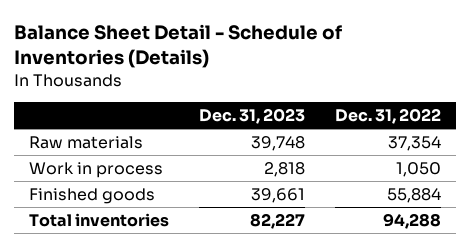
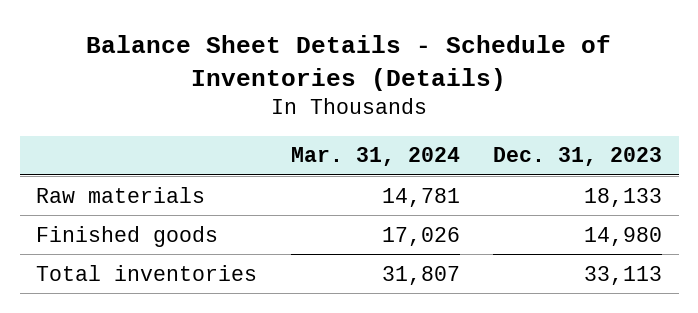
[14,24,343,68] Balance Sheet Detail - Schedule of Inventories (Details) -> [86,34,612,91] Balance Sheet Details - Schedule of Inventories (Details)
[334,107,441,124] Dec. 31, 2022 -> none
none -> [290,147,460,167] Mar. 31, 2024
[29,162,164,179] Work in process -> none
[250,136,305,152] 39,748 -> [584,187,663,207] 18,133
[250,188,305,204] 39,661 -> [584,226,663,246] 14,980
[249,213,305,230] 82,227 -> [584,265,663,285] 33,113

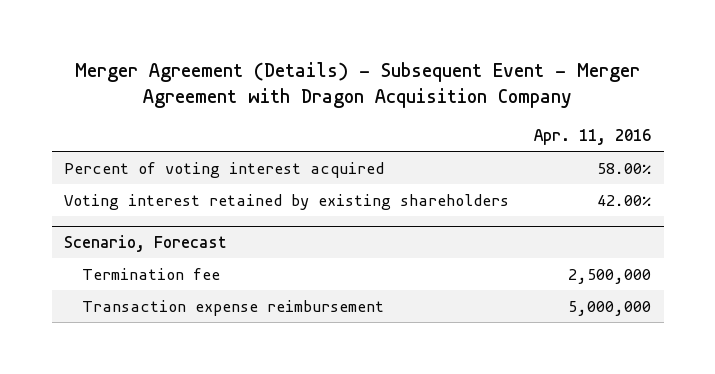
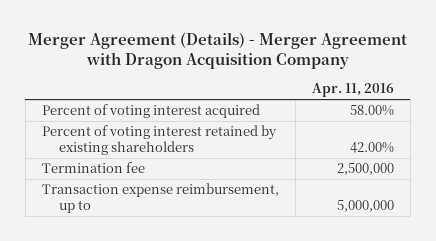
[74,62,640,108] Merger Agreement (Details) - Subsequent Event - Merger Agreement with Dragon Acquisition Company -> [27,32,407,70] Merger Agreement (Details) - Merger Agreement with Dragon Acquisition Company
[64,234,228,252] Scenario, Forecast -> none
[64,193,510,210] Voting interest retained by existing shareholders -> [41,125,277,155] Percent of voting interest retained by existing shareholders
[81,299,384,316] Transaction expense reimbursement -> [41,183,279,213] Transaction expense reimbursement, up to

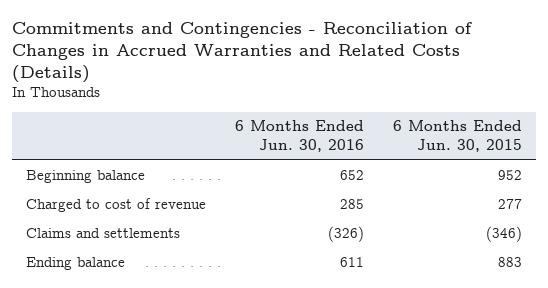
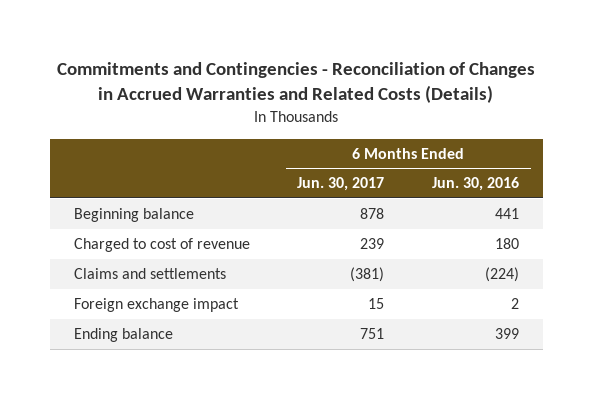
[392,120,522,152] 6 Months Ended Jun. 30, 2015 -> none
none -> [297,177,385,192] Jun. 30, 2017
[340,169,365,180] 652 -> [494,208,519,220] 441
[340,198,365,209] 285 -> [494,238,519,250] 180
[328,225,365,242] (326) -> [484,267,519,283] (224)
none -> [73,298,239,313] Foreign exchange impact
[340,256,365,267] 611 -> [494,328,519,340] 399

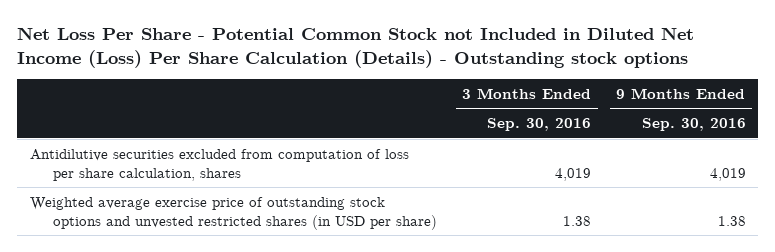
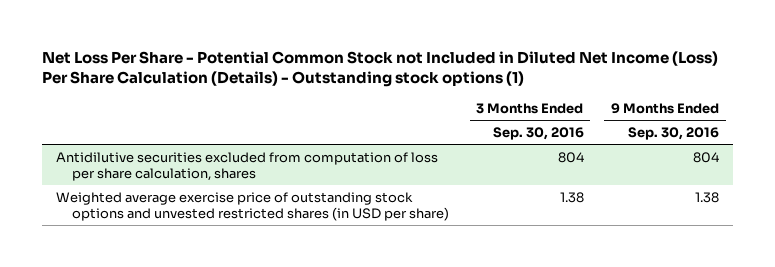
[16,27,694,69] Net Loss Per Share - Potential Common Stock not Included in Diluted Net Income (Loss) Per Share Calculation (Details) - Outstanding stock options -> [42,50,719,88] Net Loss Per Share - Potential Common Stock not Included in Diluted Net Income (Loss) Per Share Calculation (Details) - Outstanding stock options (1)
[555,168,592,182] 4,019 -> [557,151,584,163] 804
[709,168,746,182] 4,019 -> [693,151,720,163] 804

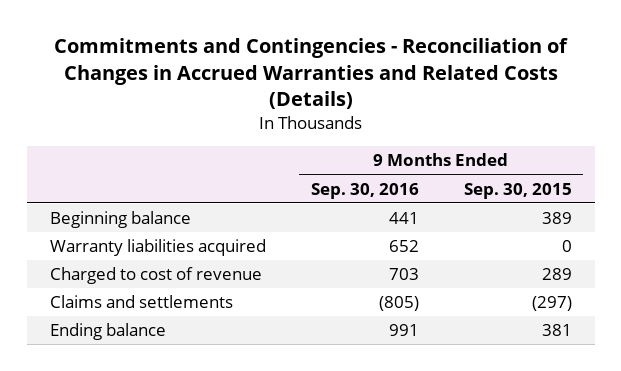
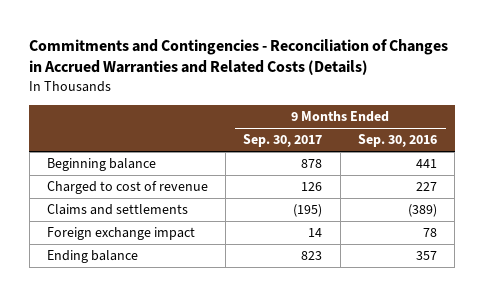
[463,182,572,199] Sep. 30, 2015 -> none
none -> [243,134,323,148] Sep. 30, 2017
[49,239,266,257] Warranty liabilities acquired -> none
[388,268,419,281] 703 -> [415,182,437,192] 227
[378,296,419,312] (805) -> [407,204,437,218] (389)
none -> [47,227,196,241] Foreign exchange impact
[388,324,419,337] 991 -> [415,251,437,261] 357

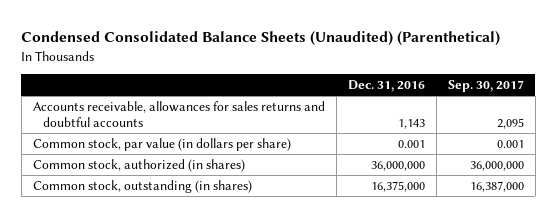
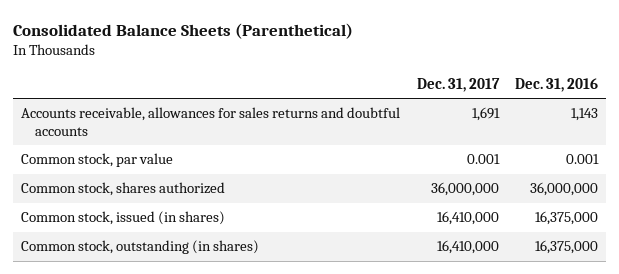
[21,31,501,47] Condensed Consolidated Balance Sheets (Unaudited) (Parenthetical) -> [13,22,354,39] Consolidated Balance Sheets (Parenthetical)
[447,80,524,93] Sep. 30, 2017 -> none
none -> [416,78,500,93] Dec. 31, 2017
[32,137,291,151] Common stock, par value (in dollars per share) -> [21,153,174,168] Common stock, par value
[32,158,245,172] Common stock, authorized (in shares) -> [21,182,226,197] Common stock, shares authorized
none -> [21,211,226,226] Common stock, issued (in shares)

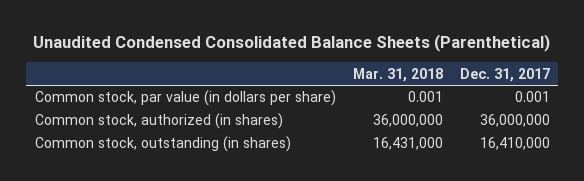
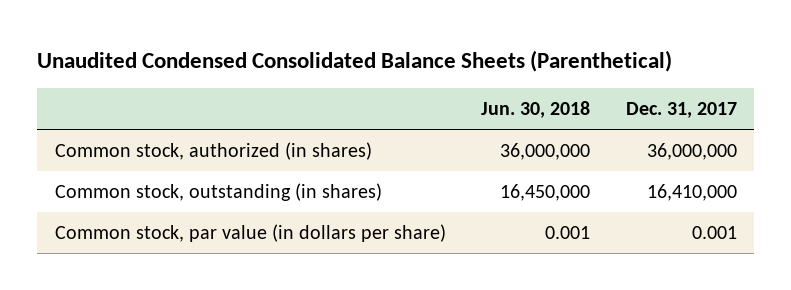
[352,67,443,82] Mar. 31, 2018 -> none
none -> [481,101,591,119] Jun. 30, 2018
[34,90,336,107] Common stock, par value (in dollars per share) -> [54,224,446,243] Common stock, par value (in dollars per share)

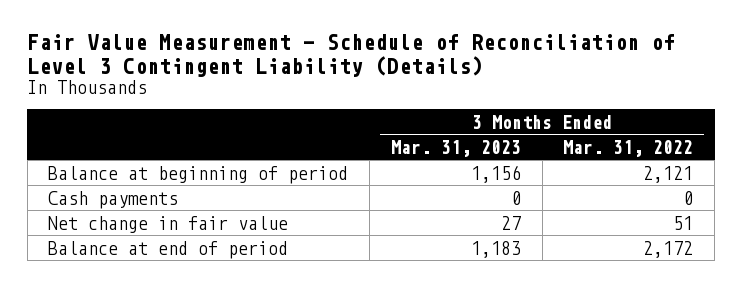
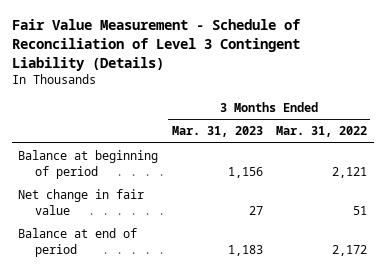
[48,190,179,209] Cash payments -> none

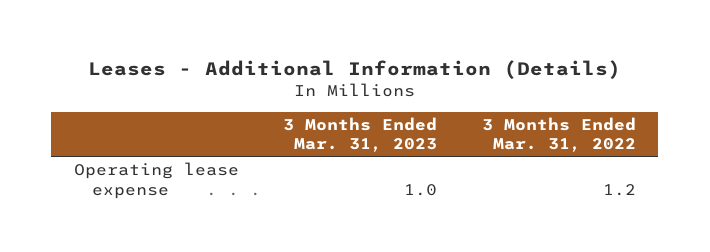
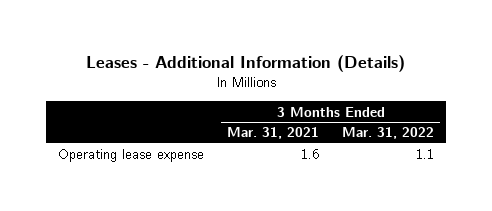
[283,116,438,153] 3 Months Ended Mar. 31, 2023 -> none
none -> [227,127,320,140] Mar. 31, 2021
[603,183,637,196] 1.2 -> [416,149,435,160] 1.1

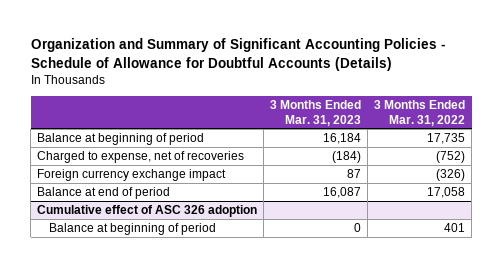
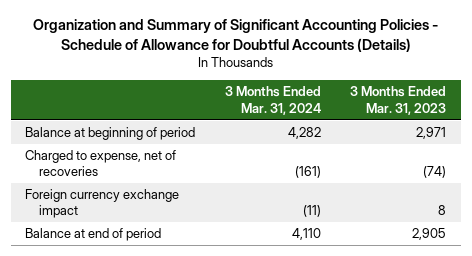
[374,99,466,126] 3 Months Ended Mar. 31, 2022 -> none
none -> [224,86,321,115] 3 Months Ended Mar. 31, 2024
[37,205,258,218] Cumulative effect of ASC 326 adoption -> none
[49,223,217,236] Balance at beginning of period -> none
[323,133,362,145] 16,184 -> [416,127,447,140] 2,971
[332,151,362,164] (184) -> [423,166,447,179] (74)
[347,169,362,179] 87 -> [438,205,447,216] 8
[323,187,362,199] 16,087 -> [412,228,447,241] 2,905

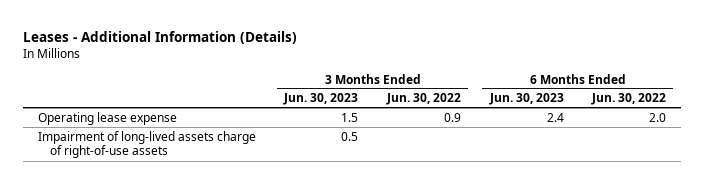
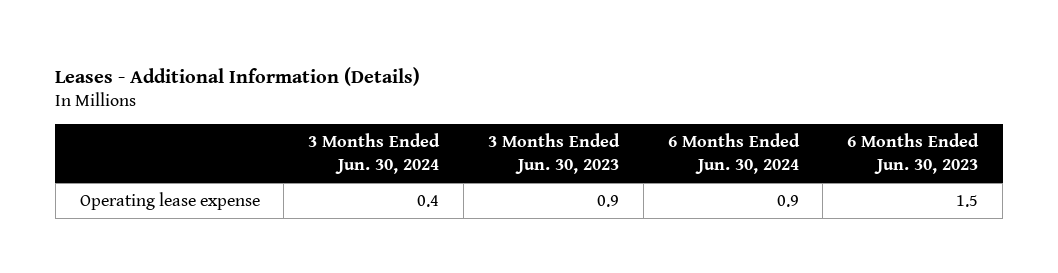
[385,93,461,106] Jun. 30, 2022 -> none
[591,93,667,106] Jun. 30, 2022 -> none
none -> [308,133,441,174] 3 Months Ended Jun. 30, 2024
none -> [667,133,800,174] 6 Months Ended Jun. 30, 2024
[37,130,256,159] Impairment of long-lived assets charge of right-of-use assets -> none
[341,112,359,122] 1.5 -> [596,195,619,208] 0.9
[546,112,564,122] 2.4 -> [956,195,979,208] 1.5

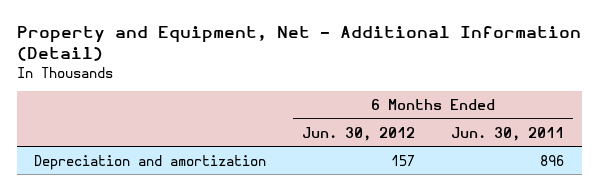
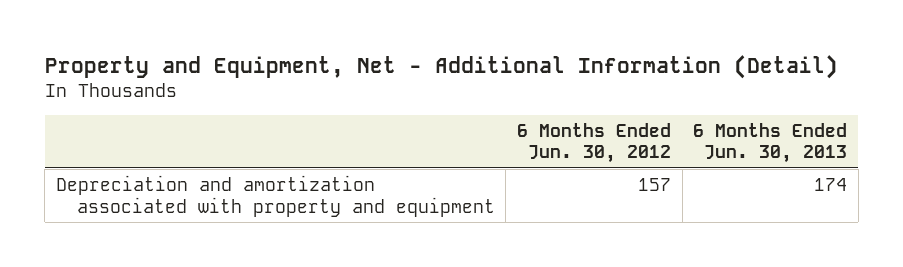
[450,126,564,141] Jun. 30, 2011 -> none
none -> [693,122,848,164] 6 Months Ended Jun. 30, 2013
[34,154,267,170] Depreciation and amortization -> [55,175,495,217] Depreciation and amortization associated with property and equipment

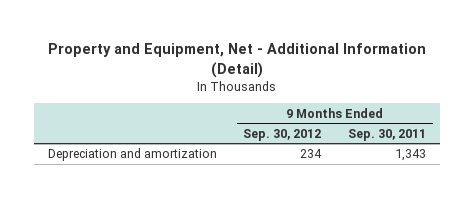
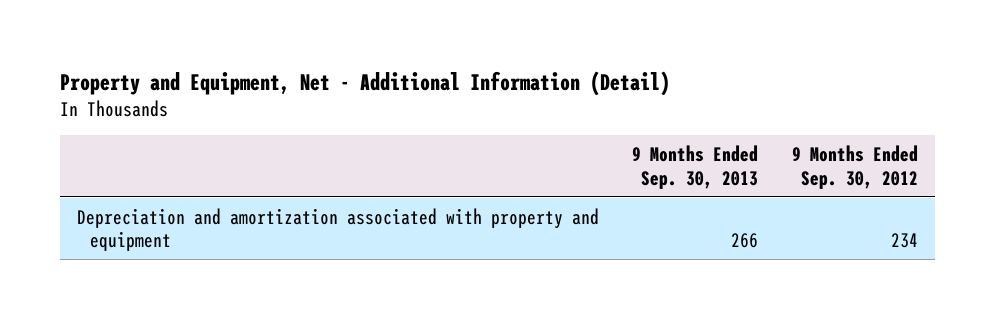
[348,128,427,141] Sep. 30, 2011 -> none
none -> [632,145,759,189] 9 Months Ended Sep. 30, 2013
[47,148,217,162] Depreciation and amortization -> [76,207,599,252] Depreciation and amortization associated with property and equipment

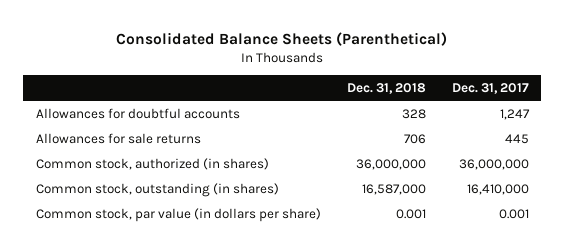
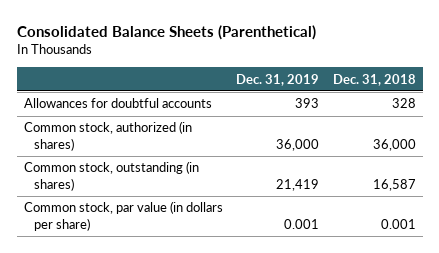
[451,83,529,95] Dec. 31, 2017 -> none
none -> [236,73,320,86] Dec. 31, 2019
[36,132,202,144] Allowances for sale returns -> none
[355,158,426,170] 36,000,000 -> [372,138,416,151] 36,000
[361,183,426,195] 16,587,000 -> [372,178,416,191] 16,587

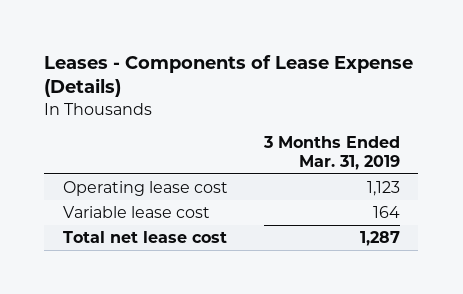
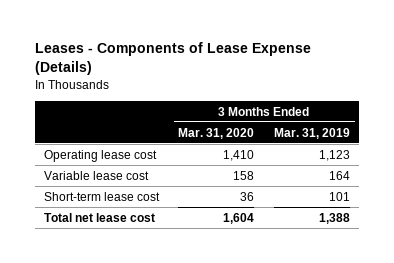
none -> [178,127,255,139] Mar. 31, 2020
none -> [44,191,161,201] Short-term lease cost
[360,230,401,246] 1,287 -> [318,212,350,224] 1,388

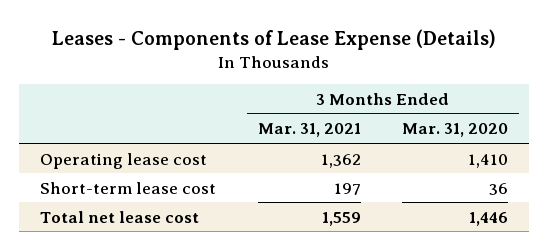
[273,127,350,139] Mar. 31, 2019 -> none
none -> [257,123,361,138] Mar. 31, 2021
[44,170,150,180] Variable lease cost -> none
[223,212,255,224] 1,604 -> [469,211,509,226] 1,446

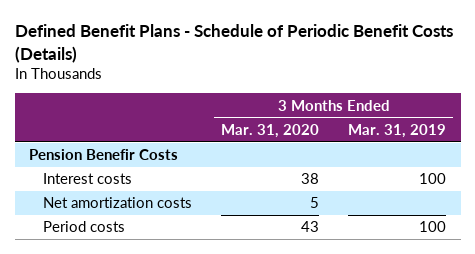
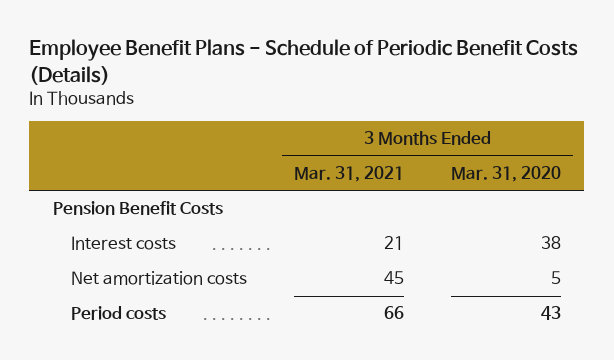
[14,24,453,63] Defined Benefit Plans - Schedule of Periodic Benefit Costs (Details) -> [29,39,579,85] Employee Benefit Plans - Schedule of Periodic Benefit Costs (Details)
[348,123,447,138] Mar. 31, 2019 -> none
none -> [294,165,405,182] Mar. 31, 2021
[29,149,179,161] Pension Benefir Costs -> [52,201,223,216] Pension Benefit Costs

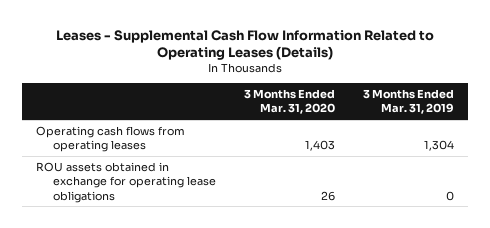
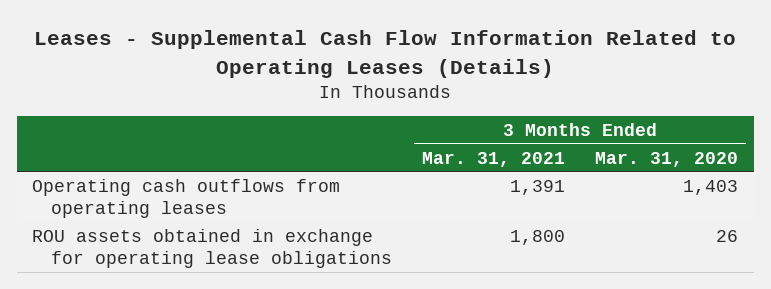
[362,89,454,115] 3 Months Ended Mar. 31, 2019 -> none
none -> [421,151,565,167] Mar. 31, 2021
[36,126,186,153] Operating cash flows from operating leases -> [32,178,341,219] Operating cash outflows from operating leases

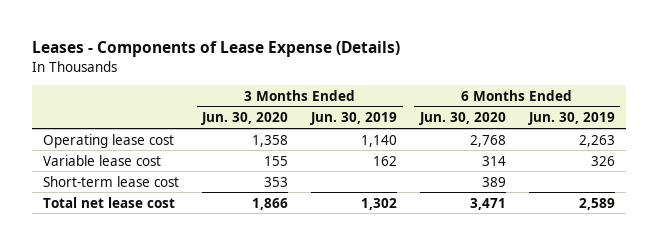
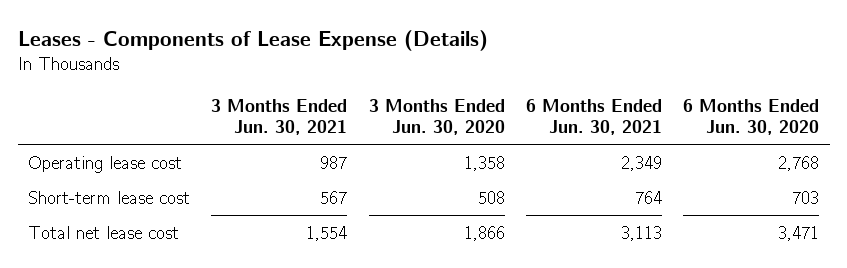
[309,112,397,126] Jun. 30, 2019 -> none
[527,112,615,126] Jun. 30, 2019 -> none
none -> [211,98,348,135] 3 Months Ended Jun. 30, 2021
none -> [525,98,662,135] 6 Months Ended Jun. 30, 2021
[43,154,162,166] Variable lease cost -> none
[264,176,289,187] 353 -> [477,190,505,204] 508
[481,176,506,187] 389 -> [791,190,819,204] 703

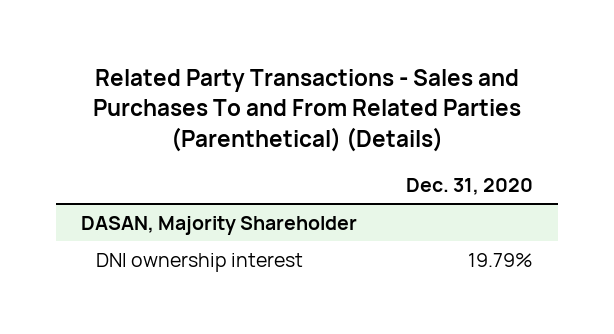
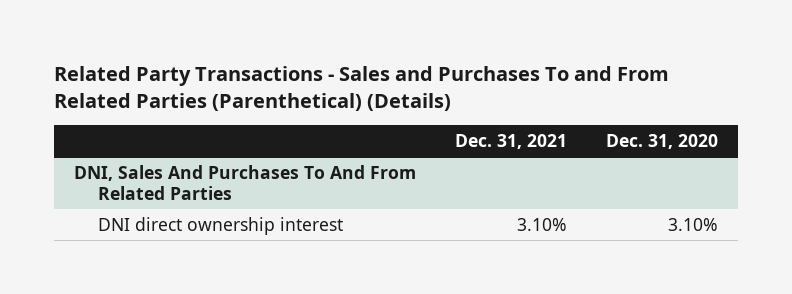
none -> [454,133,567,149] Dec. 31, 2021
[80,215,357,235] DASAN, Majority Shareholder -> none
none -> [73,164,416,200] DNI, Sales And Purchases To And From Related Parties
[96,252,304,272] DNI ownership interest -> [97,216,343,235] DNI direct ownership interest
[468,252,534,267] 19.79% -> [667,217,718,231] 3.10%

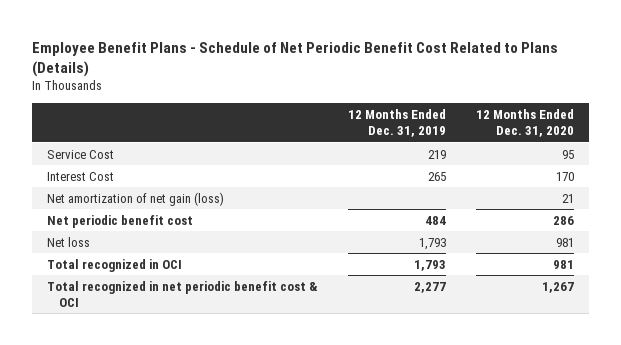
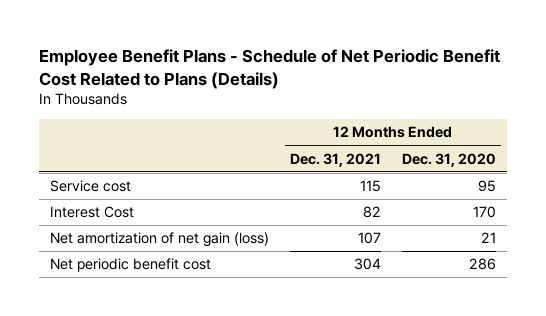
[348,109,447,138] 12 Months Ended Dec. 31, 2019 -> none
none -> [289,152,381,167] Dec. 31, 2021
[47,149,115,159] Service Cost -> [49,180,131,193] Service cost
[47,236,91,247] Net loss -> none
[47,258,183,272] Total recognized in OCI -> none
[47,280,319,307] Total recognized in net periodic benefit cost & OCI -> none

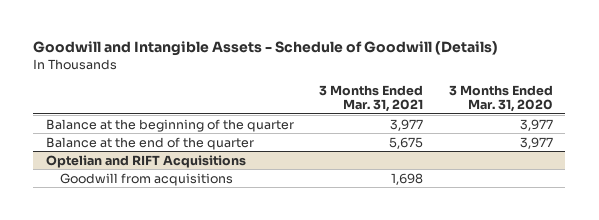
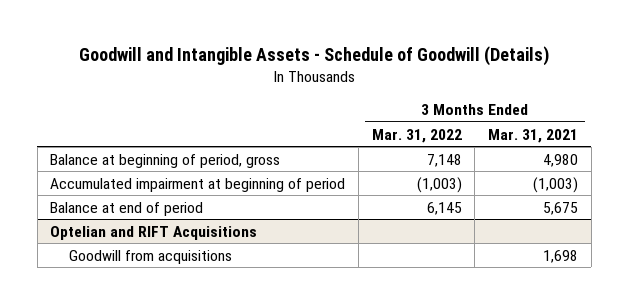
[448,84,553,113] 3 Months Ended Mar. 31, 2020 -> none
none -> [371,128,462,143] Mar. 31, 2022
[45,136,254,150] Balance at the end of the quarter -> none
none -> [50,153,281,168] Balance at beginning of period, gross
none -> [50,177,346,192] Accumulated impairment at beginning of period
[45,118,294,132] Balance at the beginning of the quarter -> [50,201,204,216] Balance at end of period
[390,118,424,131] 3,977 -> [543,201,579,215] 5,675

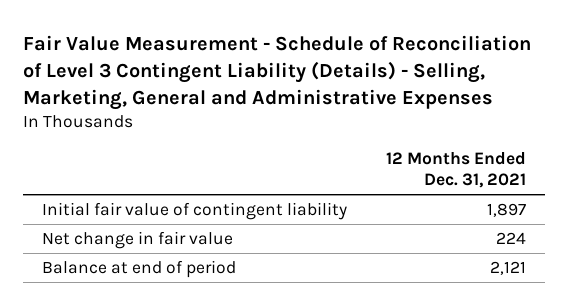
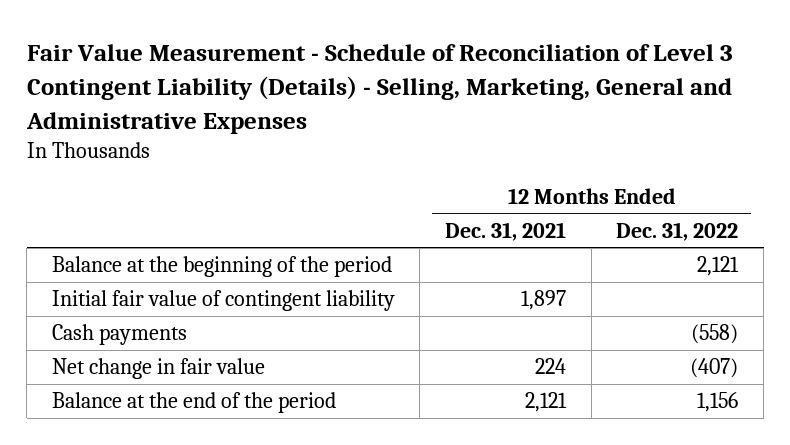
none -> [616,222,739,242] Dec. 31, 2022
none -> [51,256,392,278] Balance at the beginning of the period
none -> [51,324,187,346] Cash payments
[42,260,237,279] Balance at end of period -> [51,392,336,414] Balance at the end of the period

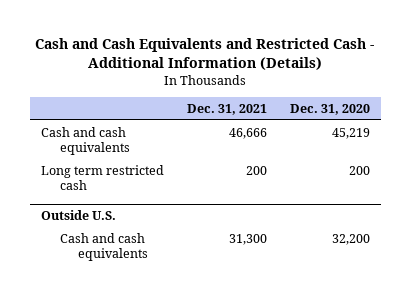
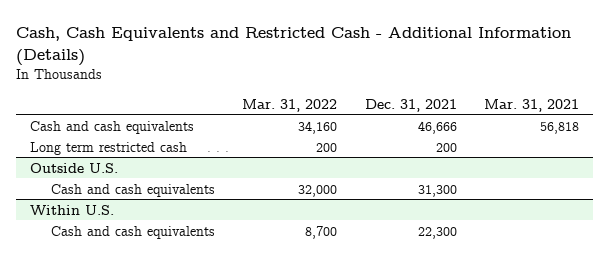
[35,37,375,71] Cash and Cash Equivalents and Restricted Cash - Additional Information (Details) -> [16,27,572,66] Cash, Cash Equivalents and Restricted Cash - Additional Information (Details)
[289,103,370,115] Dec. 31, 2020 -> none
none -> [242,98,338,112] Mar. 31, 2022
none -> [483,98,579,112] Mar. 31, 2021
none -> [29,204,114,215] Within U.S.
none -> [51,225,216,239] Cash and cash equivalents

